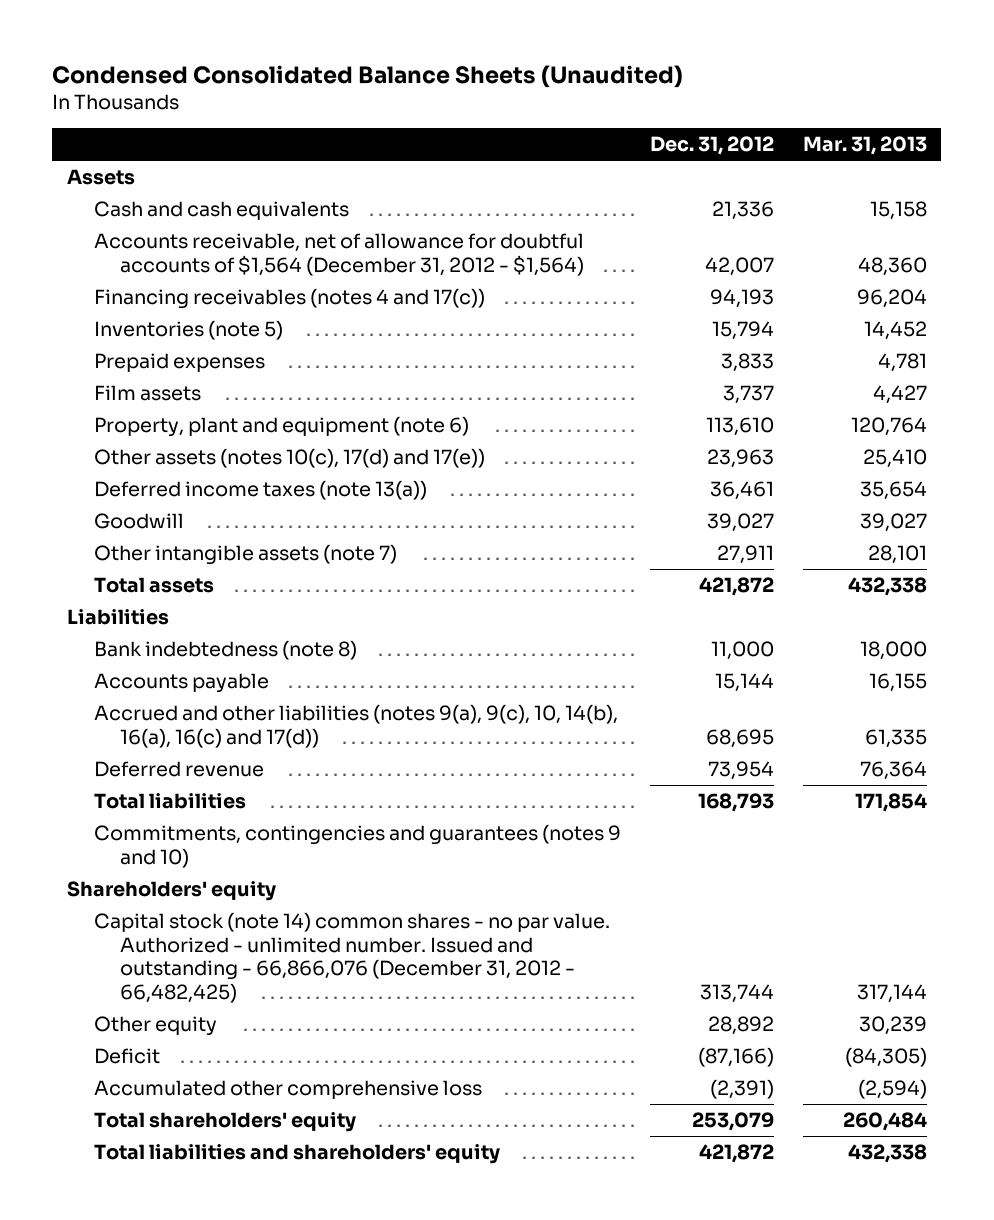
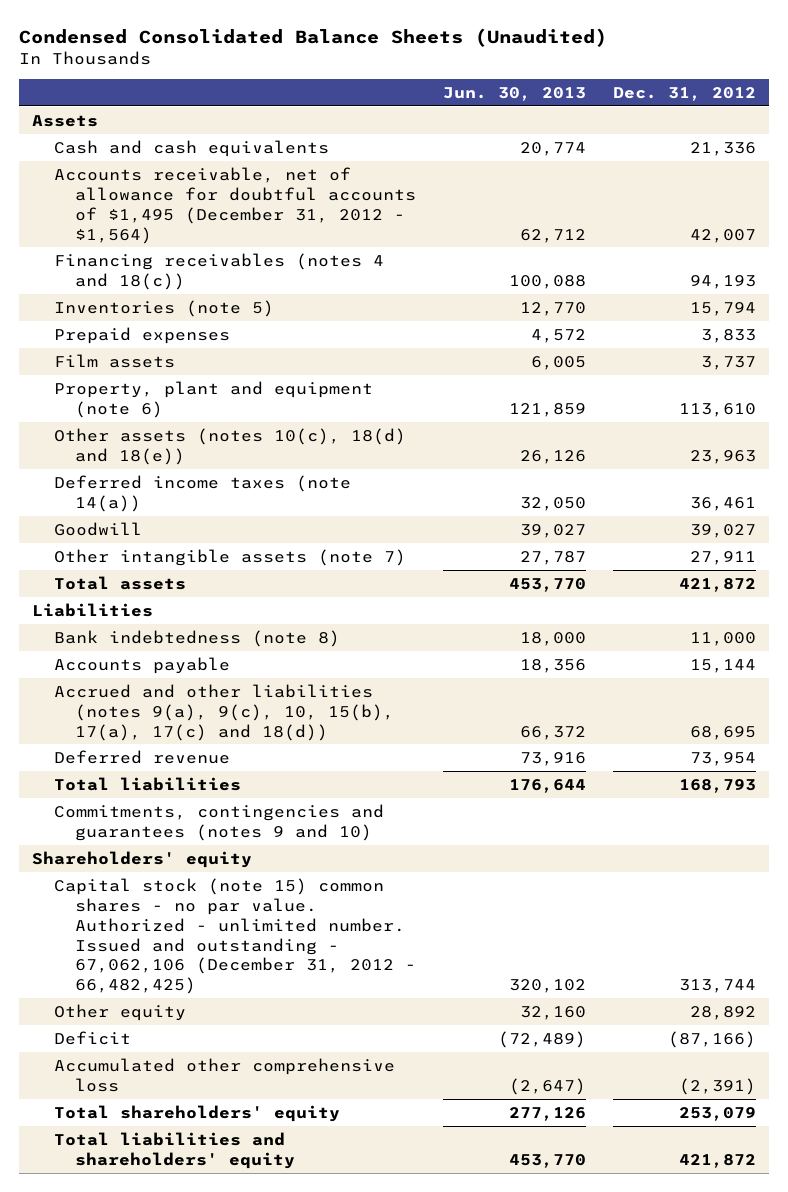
[802,136,927,156] Mar. 31, 2013 -> none
none -> [442,86,586,101] Jun. 30, 2013
[93,233,585,276] Accounts receivable, net of allowance for doubtful accounts of $1,564 (December 31, 2012 - $1,564) -> [53,166,416,244] Accounts receivable, net of allowance for doubtful accounts of $1,495 (December 31, 2012 - $1,564)
[93,288,485,310] Financing receivables (notes 4 and 17(c)) -> [53,252,384,290] Financing receivables (notes 4 and 18(c))
[93,448,485,469] Other assets (notes 10(c), 17(d) and 17(e)) -> [53,427,406,465] Other assets (notes 10(c), 18(d) and 18(e))
[93,480,427,501] Deferred income taxes (note 13(a)) -> [53,474,351,512] Deferred income taxes (note 14(a))
[93,704,618,748] Accrued and other liabilities (notes 9(a), 9(c), 10, 14(b), 16(a), 16(c) and 17(d)) -> [53,683,394,741] Accrued and other liabilities (notes 9(a), 9(c), 10, 15(b), 17(a), 17(c) and 18(d))
[93,912,610,1003] Capital stock (note 14) common shares - no par value. Authorized - unlimited number. Issued and outstanding - 66,866,076 (December 31, 2012 - 66,482,425) -> [53,877,416,995] Capital stock (note 15) common shares - no par value. Authorized - unlimited number. Issued and outstanding - 67,062,106 (December 31, 2012 - 66,482,425)

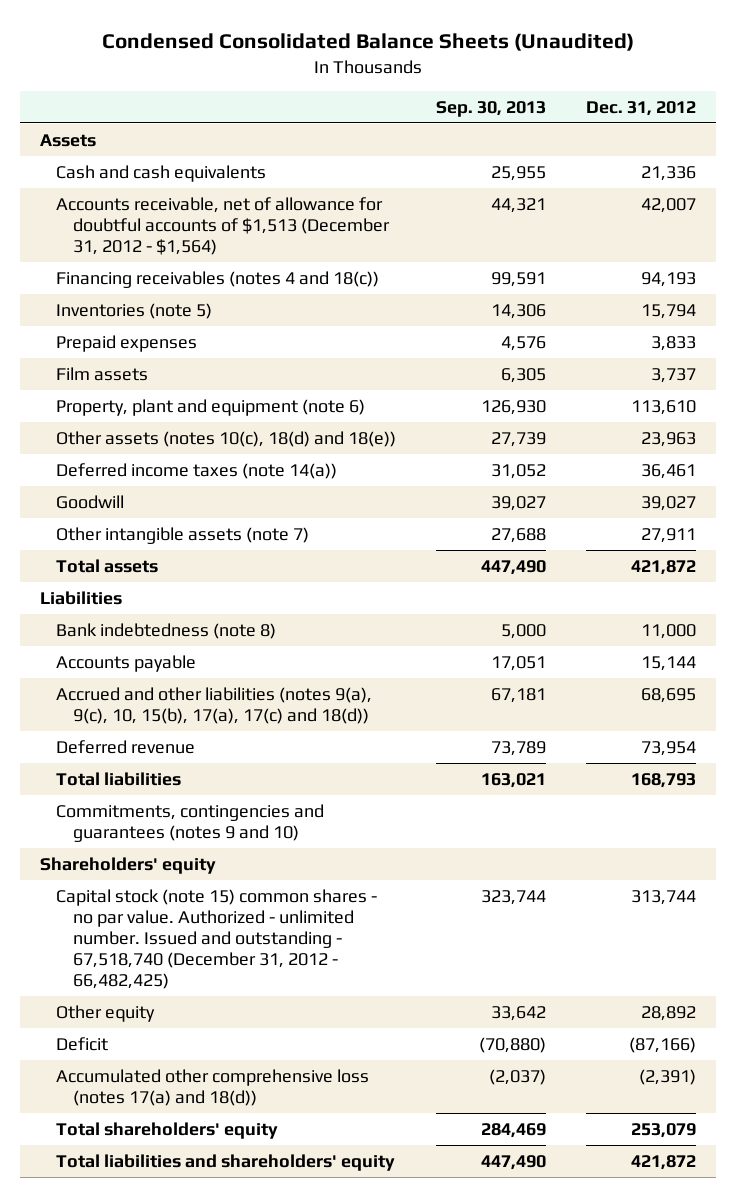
[442,86,586,101] Jun. 30, 2013 -> none
none -> [436,100,547,117] Sep. 30, 2013
[53,166,416,244] Accounts receivable, net of allowance for doubtful accounts of $1,495 (December 31, 2012 - $1,564) -> [56,196,390,255] Accounts receivable, net of allowance for doubtful accounts of $1,513 (December 31, 2012 - $1,564)
[53,877,416,995] Capital stock (note 15) common shares - no par value. Authorized - unlimited number. Issued and outstanding - 67,062,106 (December 31, 2012 - 66,482,425) -> [56,888,378,989] Capital stock (note 15) common shares - no par value. Authorized - unlimited number. Issued and outstanding - 67,518,740 (December 31, 2012 - 66,482,425)
[53,1057,395,1092] Accumulated other comprehensive loss -> [56,1068,370,1106] Accumulated other comprehensive loss (notes 17(a) and 18(d))

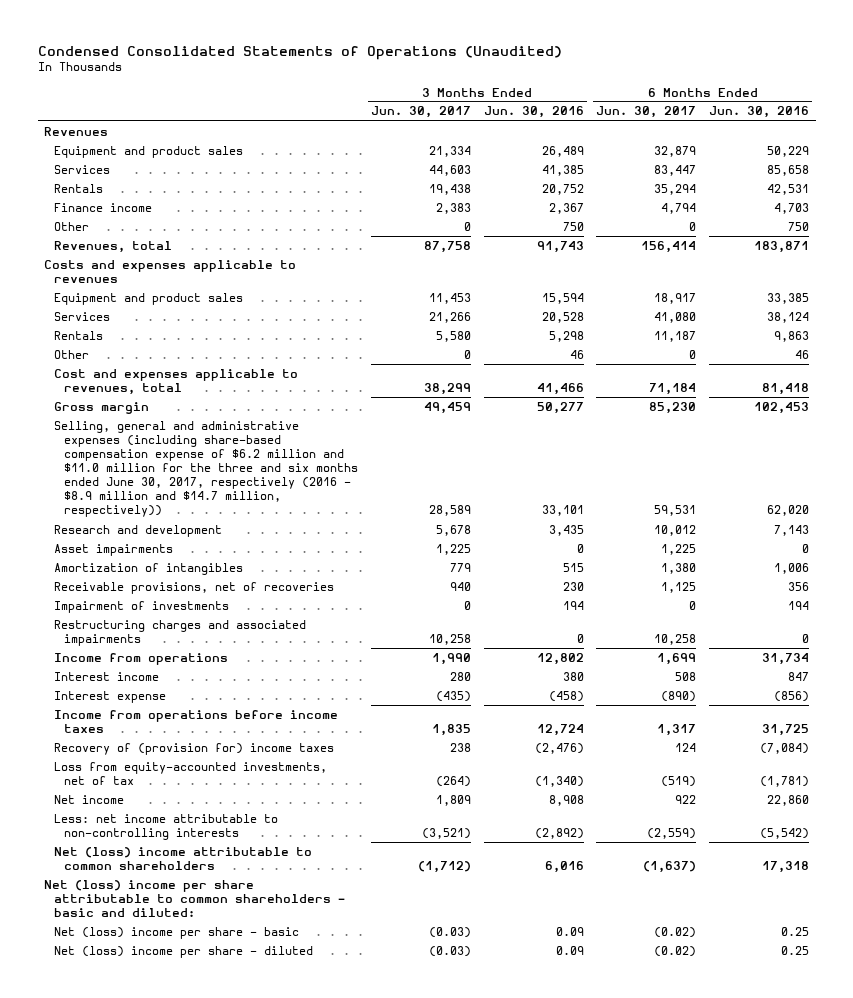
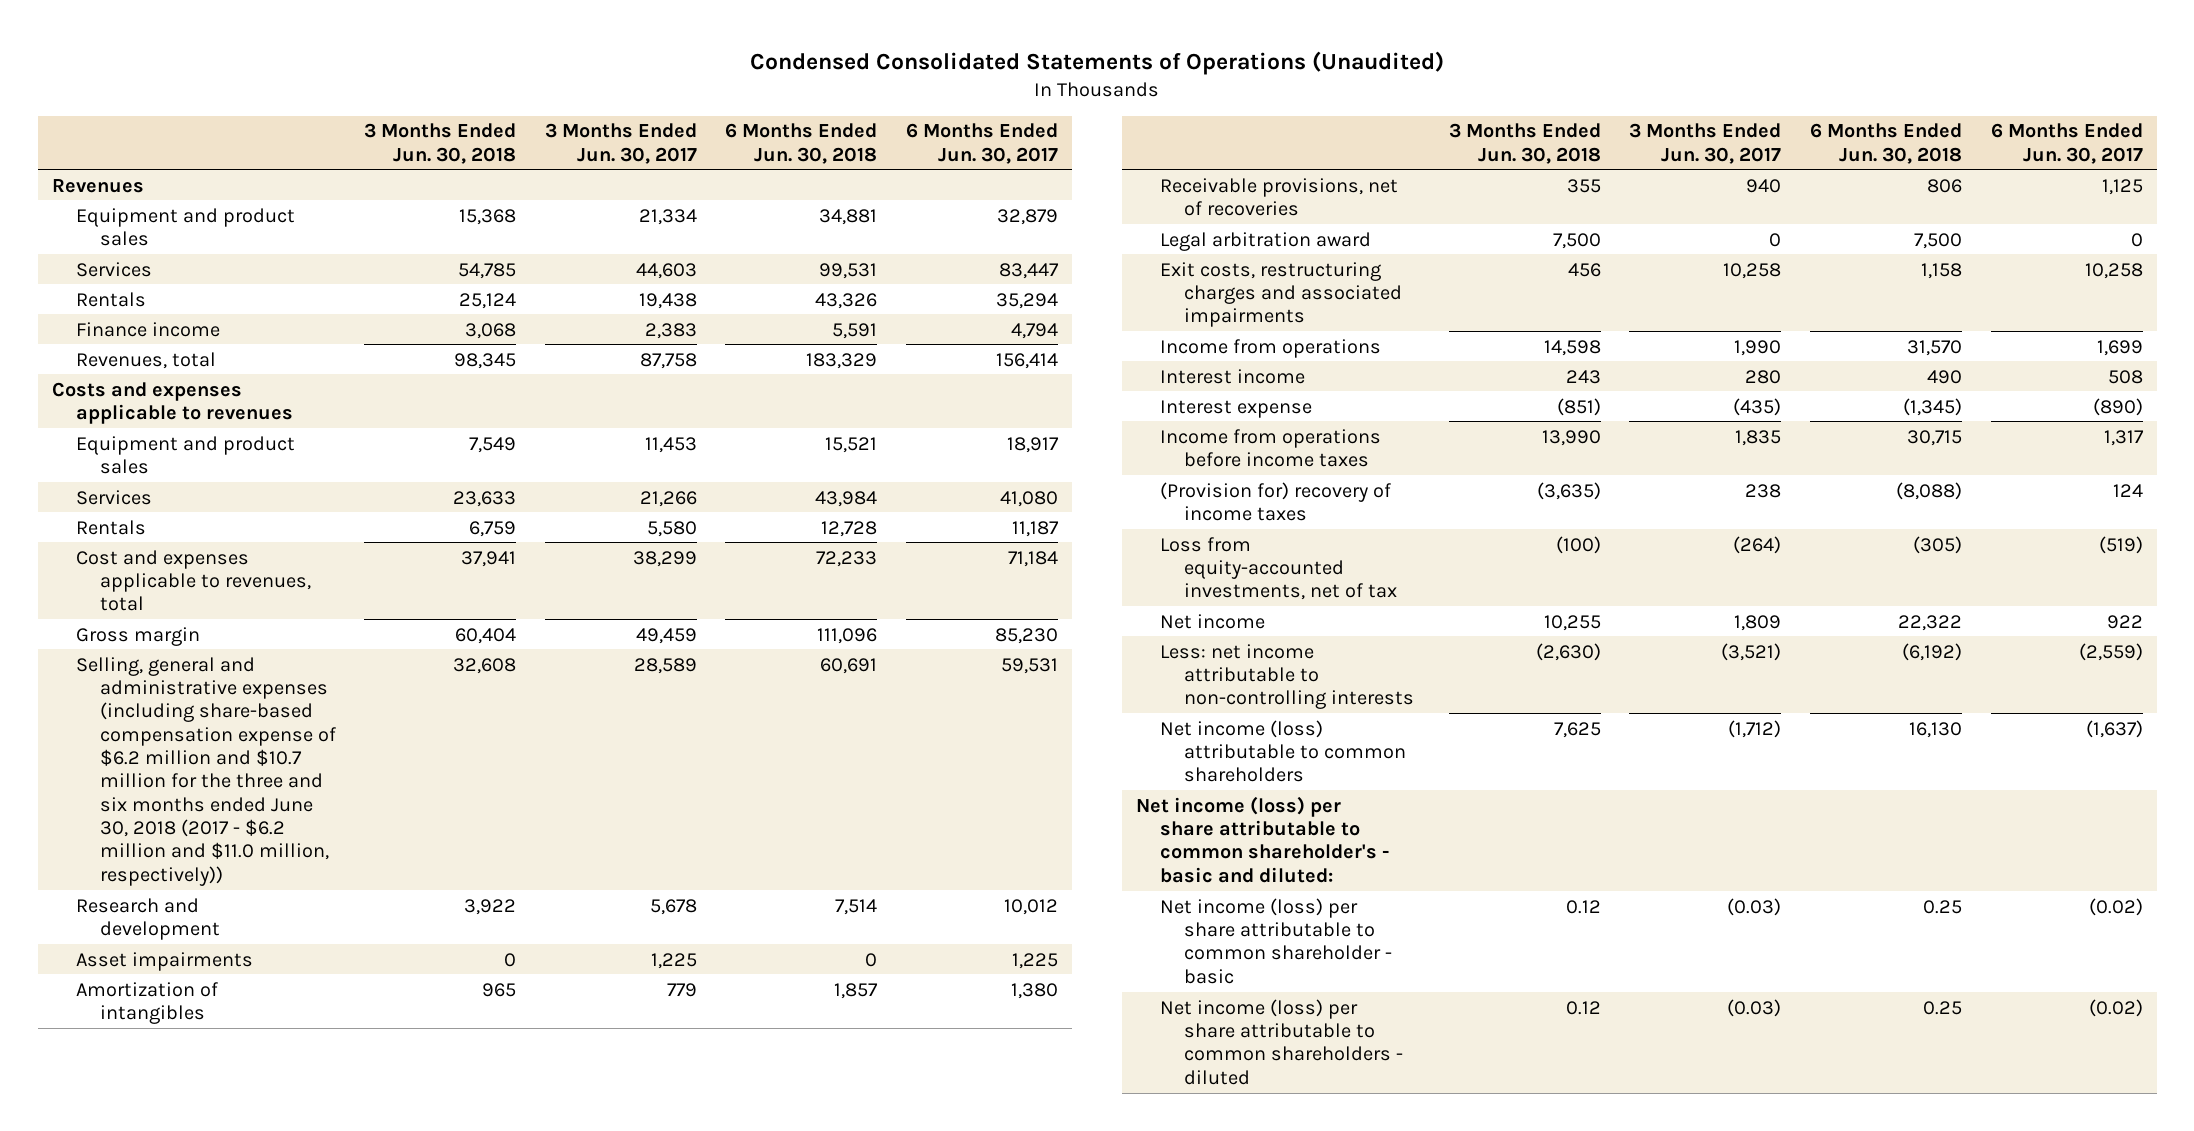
[483,106,584,119] Jun. 30, 2016 -> none
[709,106,810,119] Jun. 30, 2016 -> none
none -> [364,123,517,164] 3 Months Ended Jun. 30, 2018
none -> [725,123,878,164] 6 Months Ended Jun. 30, 2018
[54,221,90,231] Other -> none
[54,349,90,359] Other -> none
[54,420,359,518] Selling, general and administrative expenses (including share-based compensation expense of $6.2 million and $11.0 million for the three and six months ended June 30, 2017, respectively (2016 - $8.9 million and $14.7 million, respectively)) -> [75,656,336,886] Selling, general and administrative expenses (including share-based compensation expense of $6.2 million and $10.7 million for the three and six months ended June 30, 2018 (2017 - $6.2 million and $11.0 million, respectively))
[54,600,230,613] Impairment of investments -> none
none -> [1160,231,1372,251] Legal arbitration award
[54,619,307,646] Restructuring charges and associated impairments -> [1160,261,1403,328] Exit costs, restructuring charges and associated impairments
[54,742,335,755] Recovery of (provision for) income taxes -> [1160,481,1392,521] (Provision for) recovery of income taxes
[54,846,313,870] Net (loss) income attributable to common shareholders -> [1160,719,1407,783] Net income (loss) attributable to common shareholders
[44,879,346,918] Net (loss) income per share attributable to common shareholders - basic and diluted: -> [1136,795,1390,883] Net income (loss) per share attributable to common shareholder's - basic and diluted:
[54,926,300,939] Net (loss) income per share - basic -> [1160,897,1393,984] Net income (loss) per share attributable to common shareholder - basic
[54,945,314,958] Net (loss) income per share - diluted -> [1160,998,1404,1085] Net income (loss) per share attributable to common shareholders - diluted

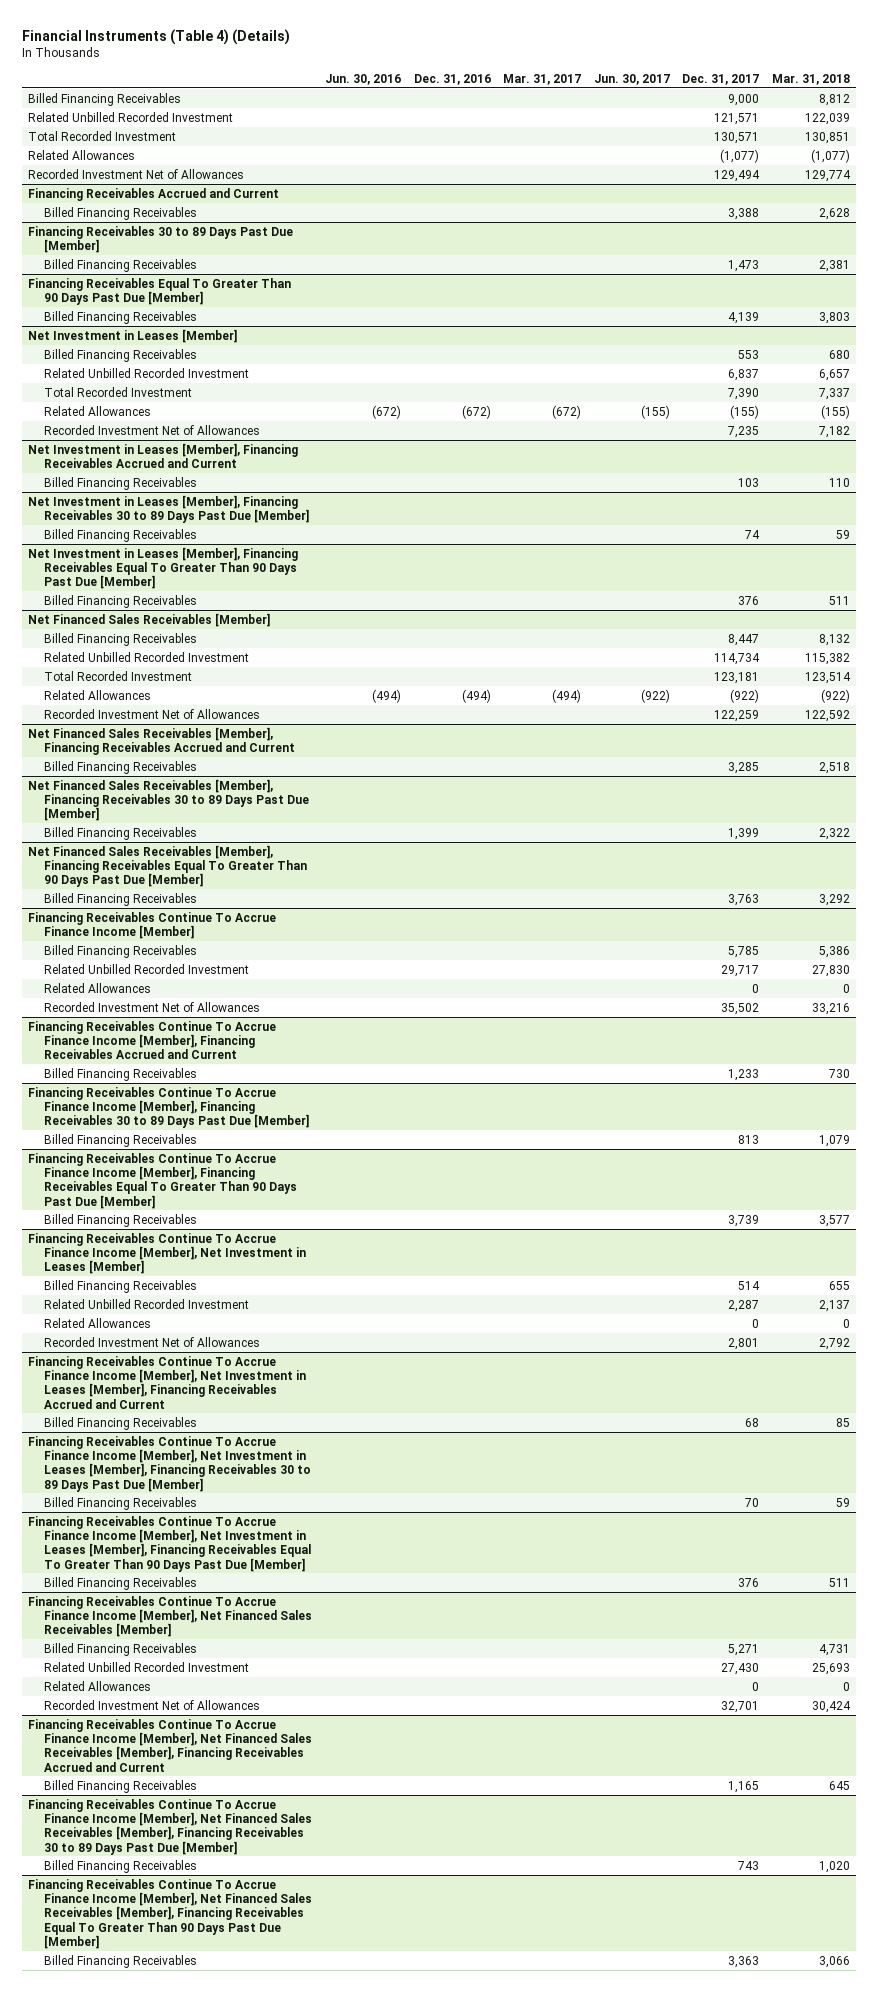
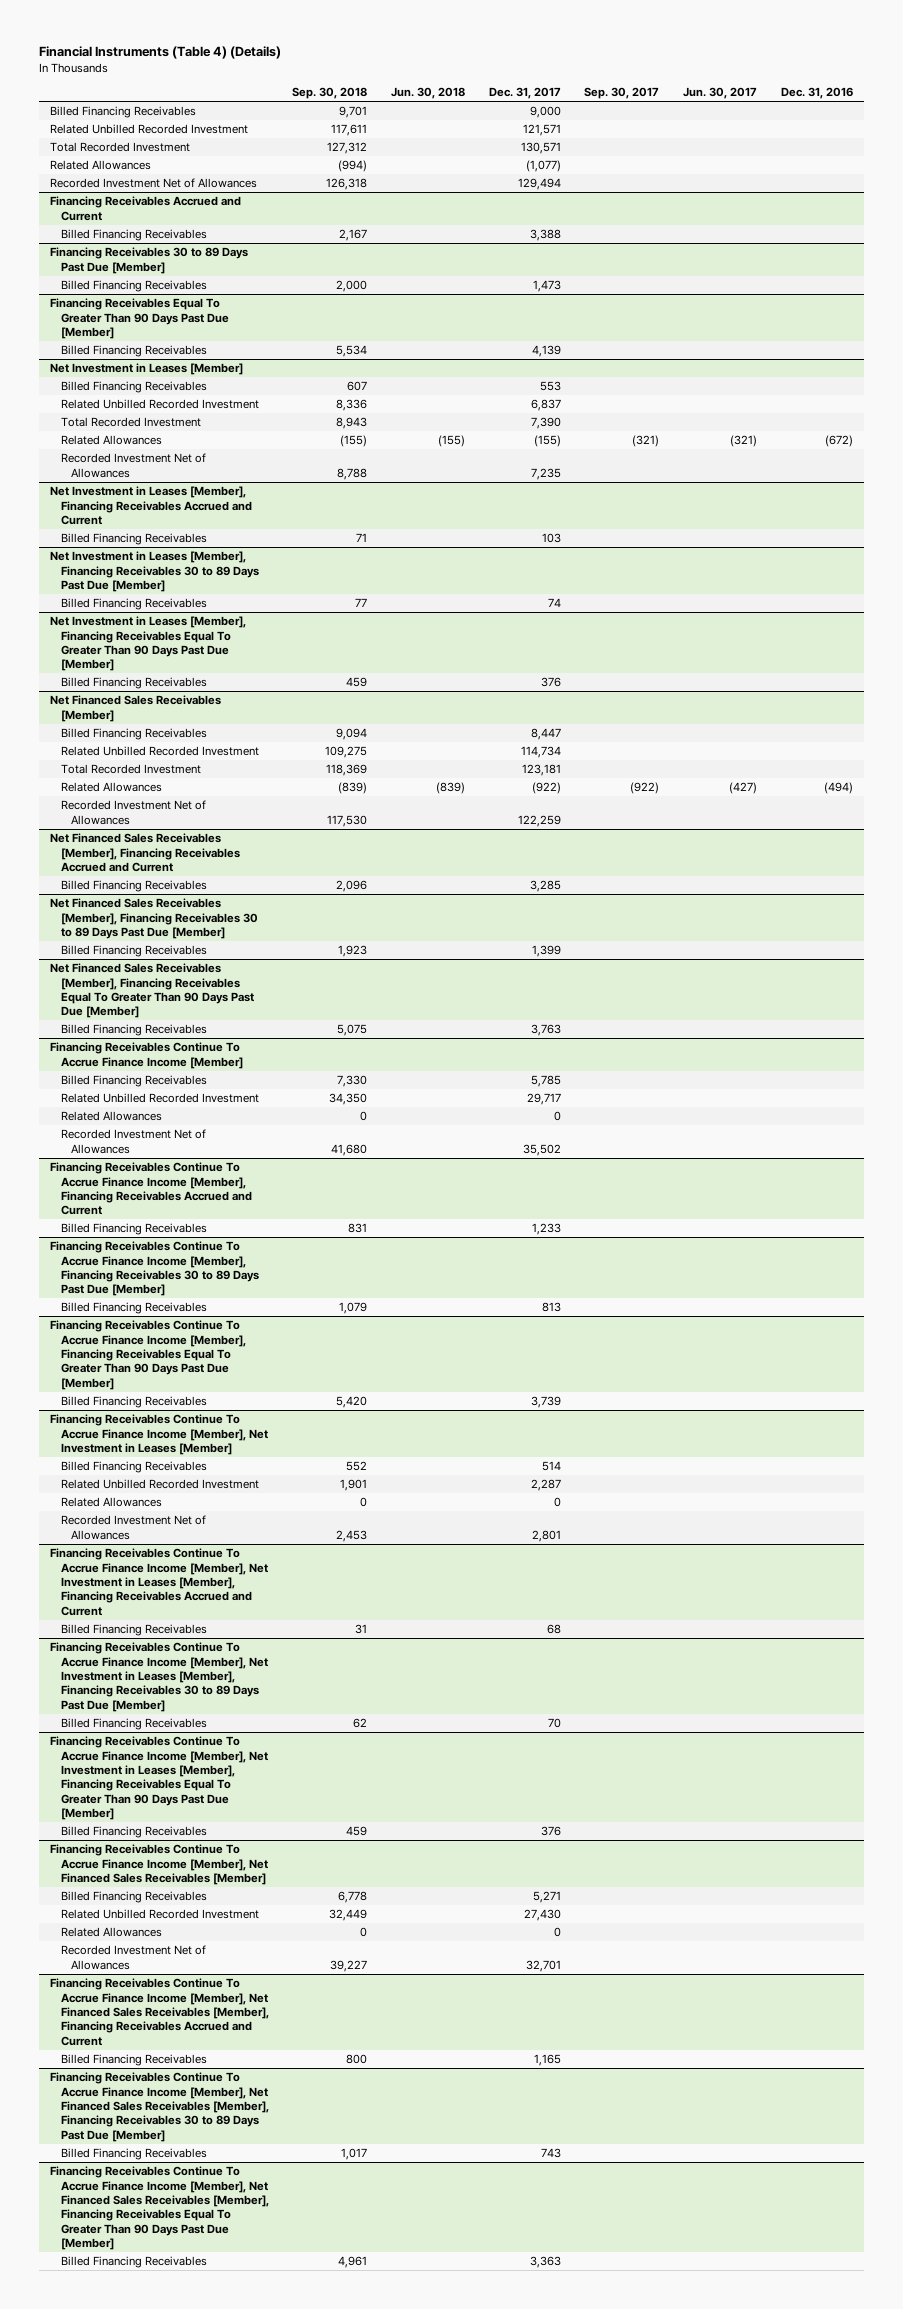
[324,73,401,85] Jun. 30, 2016 -> none
[503,73,582,85] Mar. 31, 2017 -> none
[771,73,850,85] Mar. 31, 2018 -> none
none -> [292,87,368,100] Sep. 30, 2018
none -> [391,87,466,100] Jun. 30, 2018
none -> [584,87,660,100] Sep. 30, 2017
[640,404,670,419] (155) -> [730,435,758,448] (321)
[640,688,670,703] (922) -> [729,782,758,795] (427)

